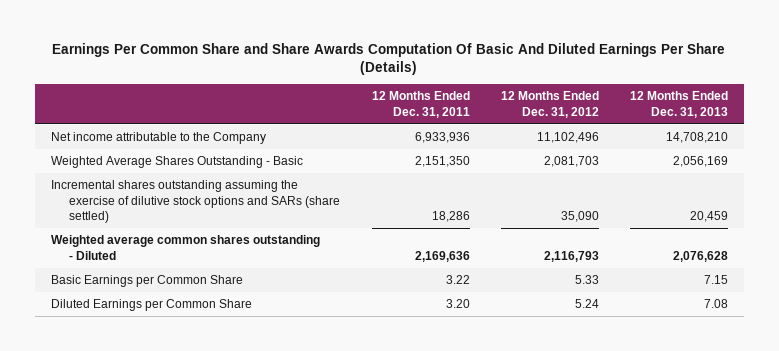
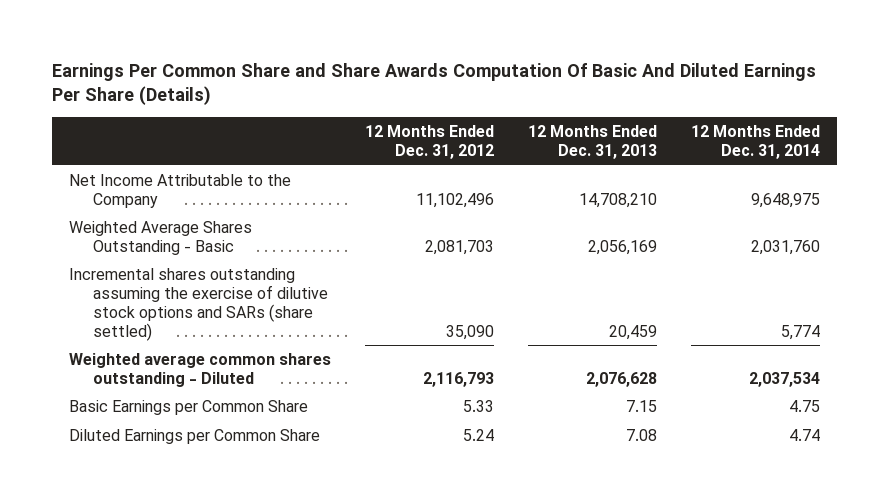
[371,91,470,118] 12 Months Ended Dec. 31, 2011 -> none
none -> [690,125,820,160] 12 Months Ended Dec. 31, 2014
[50,132,266,145] Net income attributable to the Company -> [69,173,292,208] Net Income Attributable to the Company

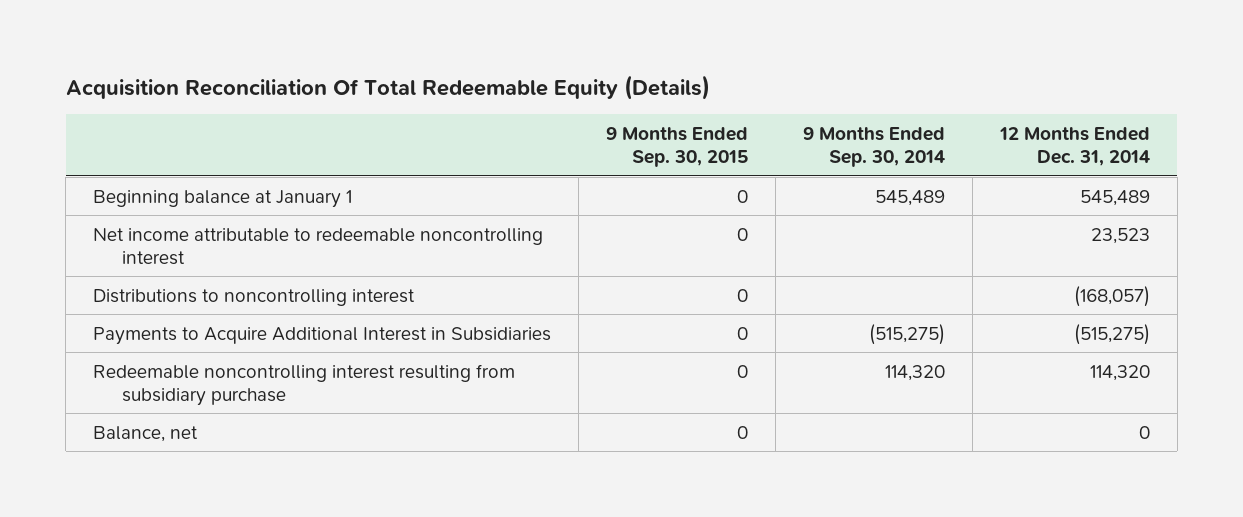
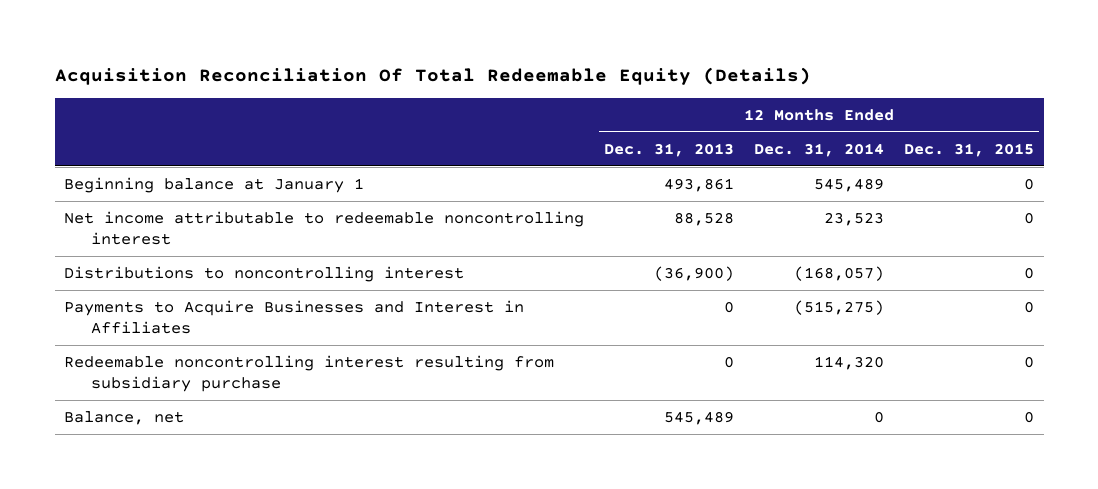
[606,126,749,168] 9 Months Ended Sep. 30, 2015 -> none
[802,126,945,168] 9 Months Ended Sep. 30, 2014 -> none
none -> [604,142,735,157] Dec. 31, 2013
none -> [903,142,1034,157] Dec. 31, 2015
[93,326,552,345] Payments to Acquire Additional Interest in Subsidiaries -> [64,299,525,334] Payments to Acquire Businesses and Interest in Affiliates

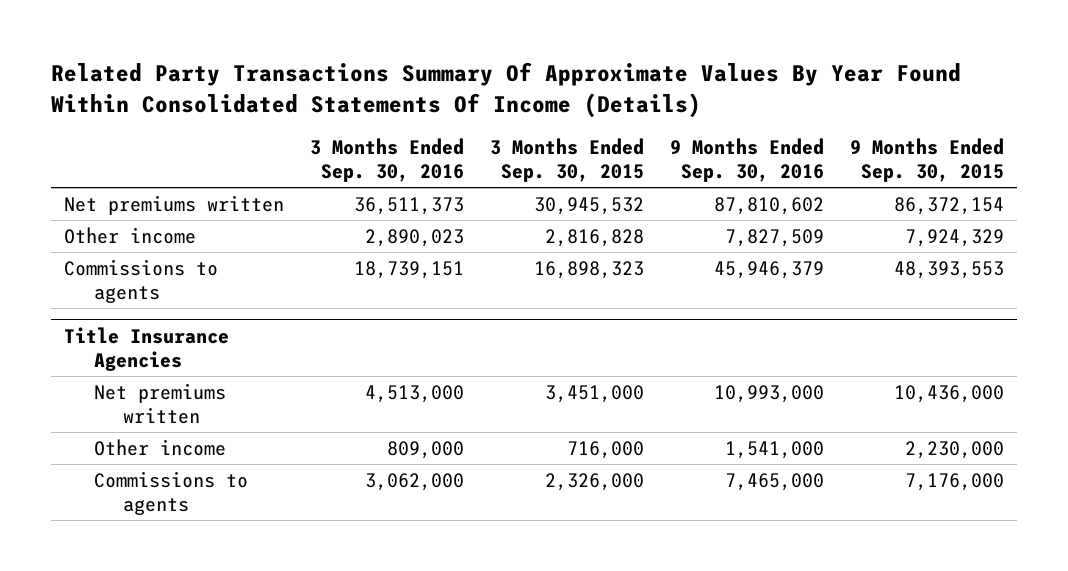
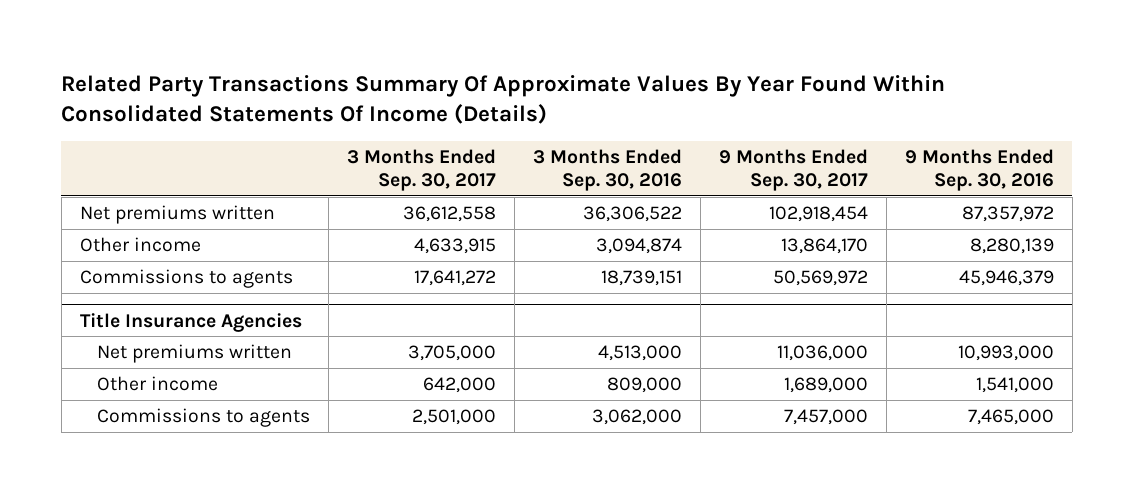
[489,138,644,183] 3 Months Ended Sep. 30, 2015 -> none
[849,138,1004,183] 9 Months Ended Sep. 30, 2015 -> none
none -> [347,148,497,192] 3 Months Ended Sep. 30, 2017
none -> [718,148,868,192] 9 Months Ended Sep. 30, 2017
[353,196,464,215] 36,511,373 -> [582,205,682,222] 36,306,522
[713,196,824,215] 87,810,602 -> [961,205,1054,222] 87,357,972
[364,228,464,247] 2,890,023 -> [595,237,682,254] 3,094,874
[724,228,824,247] 7,827,509 -> [969,237,1054,254] 8,280,139

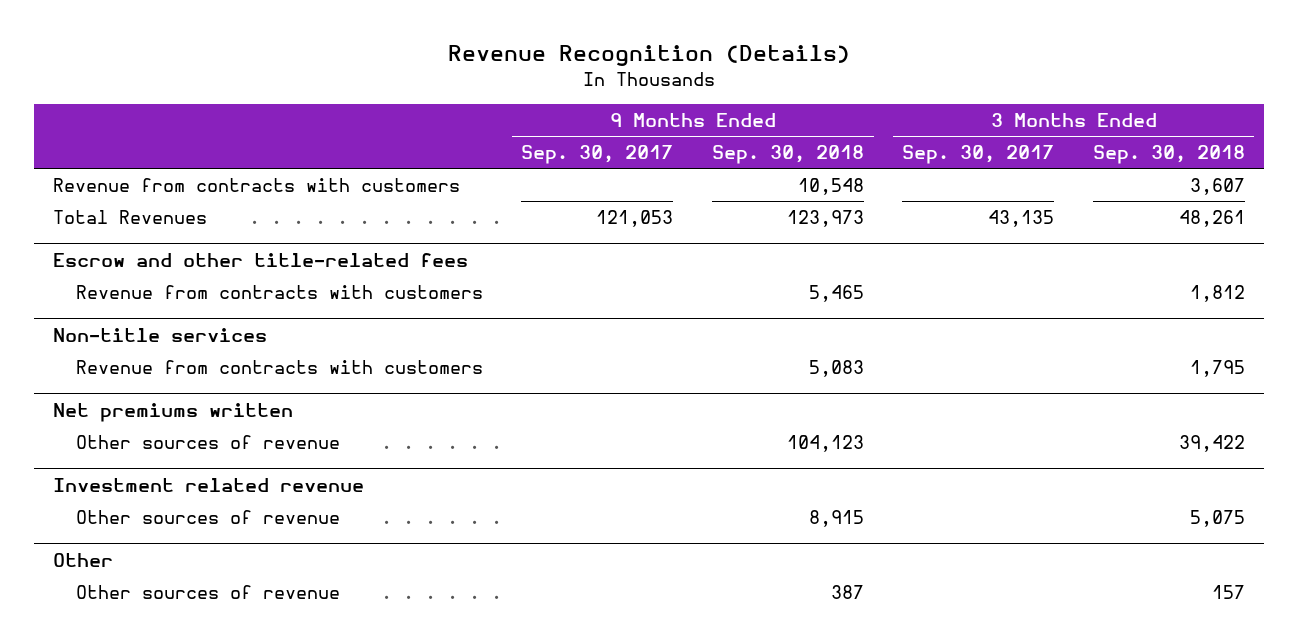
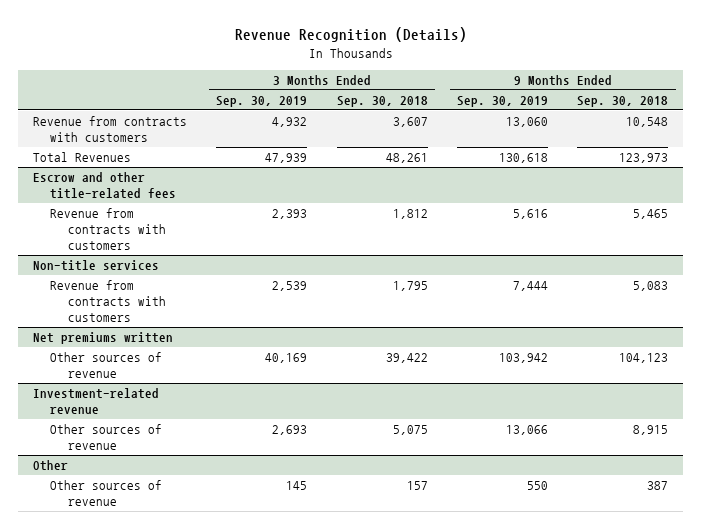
[521,145,674,165] Sep. 30, 2017 -> none
[902,145,1055,165] Sep. 30, 2017 -> none
none -> [216,95,308,107] Sep. 30, 2019
none -> [457,95,549,107] Sep. 30, 2019
[52,477,364,492] Investment related revenue -> [33,388,160,415] Investment-related revenue

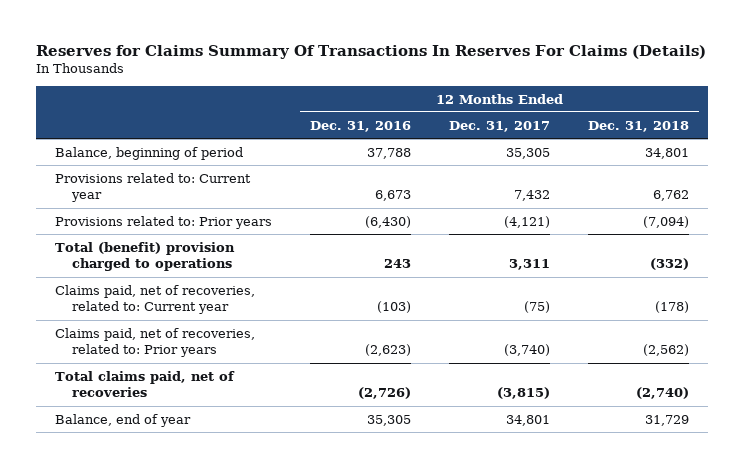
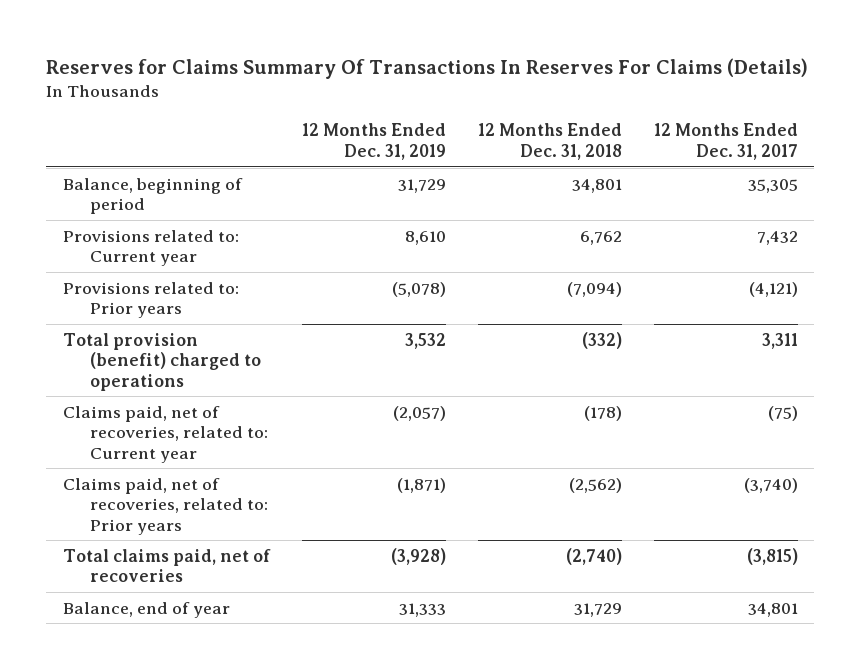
[309,120,411,132] Dec. 31, 2016 -> none
none -> [301,123,446,161] 12 Months Ended Dec. 31, 2019
[54,241,235,272] Total (benefit) provision charged to operations -> [62,332,261,391] Total provision (benefit) charged to operations

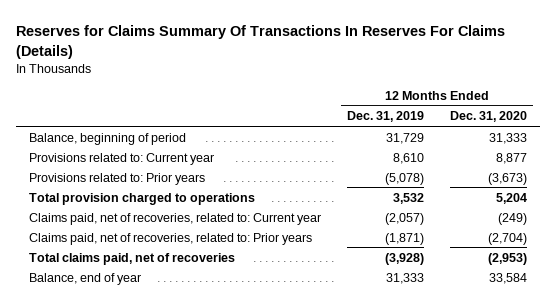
[477,123,622,161] 12 Months Ended Dec. 31, 2018 -> none
[654,123,799,161] 12 Months Ended Dec. 31, 2017 -> none
none -> [449,111,527,123] Dec. 31, 2020
[62,332,261,391] Total provision (benefit) charged to operations -> [29,192,256,205] Total provision charged to operations

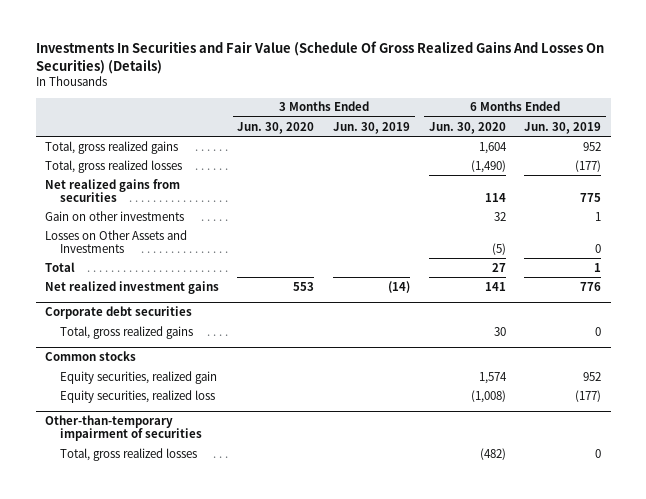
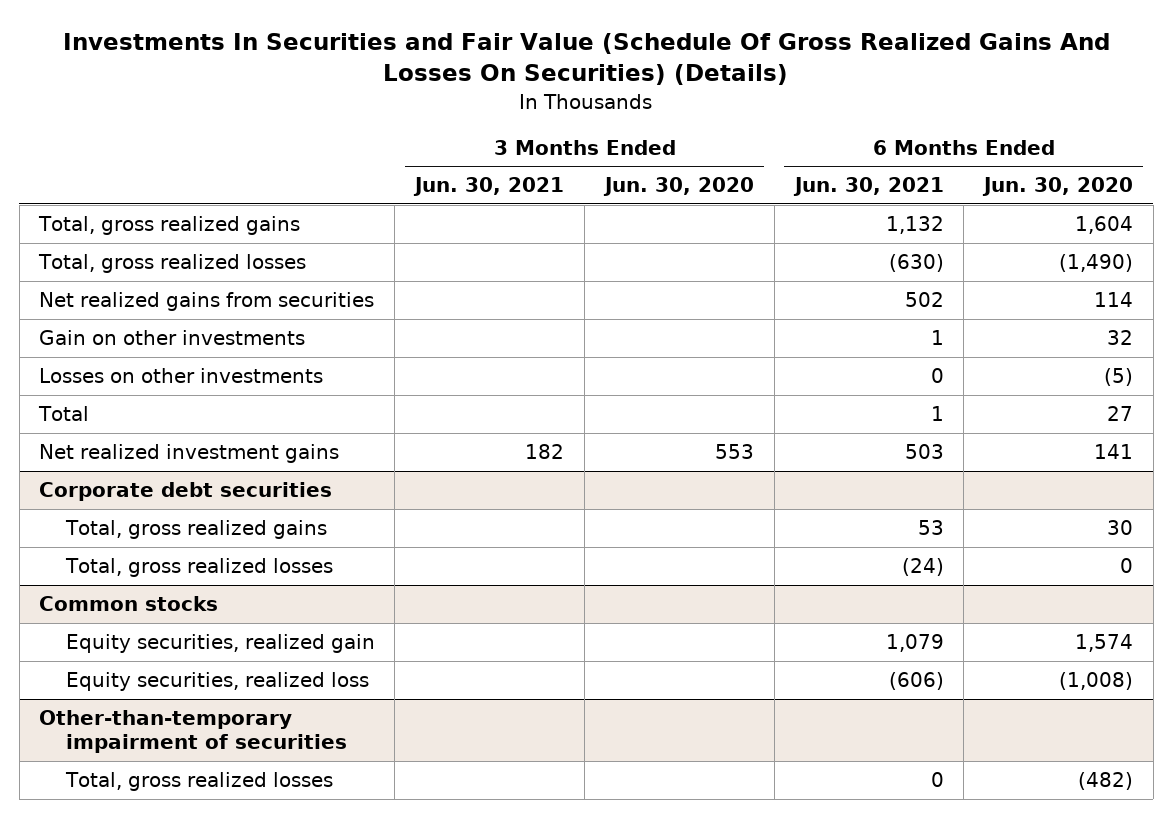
[333,121,411,134] Jun. 30, 2019 -> none
[524,121,602,134] Jun. 30, 2019 -> none
none -> [413,177,565,197] Jun. 30, 2021
none -> [792,177,944,197] Jun. 30, 2021
[44,229,187,253] Losses on Other Assets and Investments -> [39,368,324,384] Losses on other investments
none -> [64,558,333,578] Total, gross realized losses

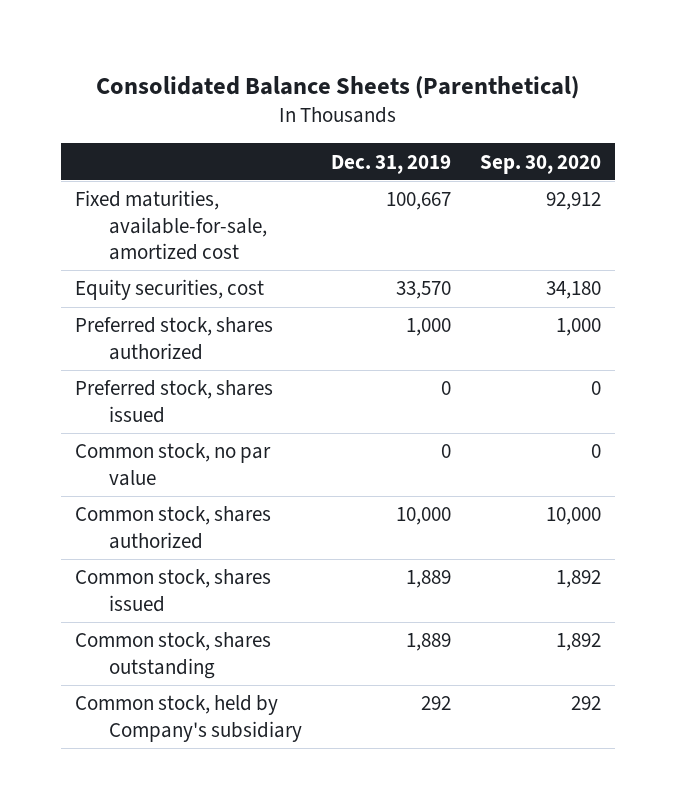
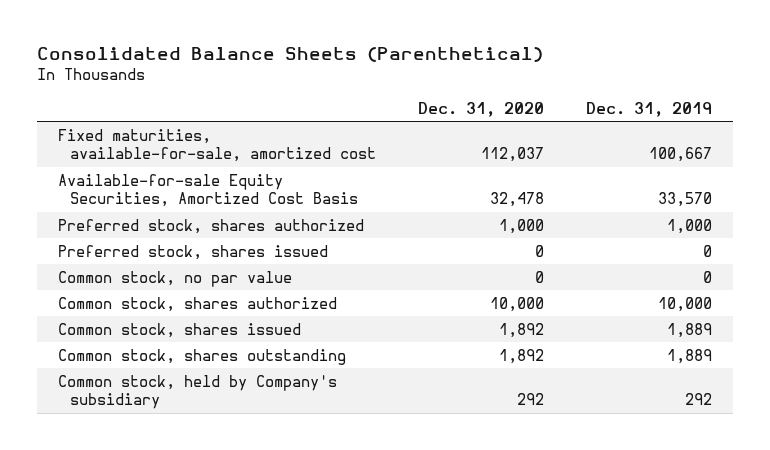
[479,154,601,174] Sep. 30, 2020 -> none
none -> [418,101,545,117] Dec. 31, 2020
[75,279,265,301] Equity securities, cost -> [57,173,358,208] Available-for-sale Equity Securities, Amortized Cost Basis

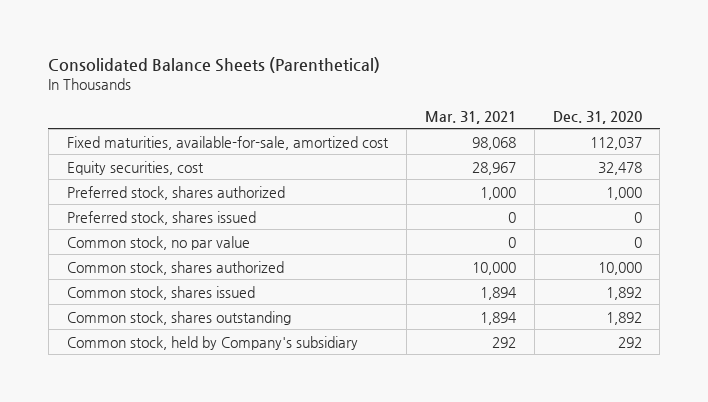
[586,101,713,117] Dec. 31, 2019 -> none
none -> [424,110,516,124] Mar. 31, 2021
[57,173,358,208] Available-for-sale Equity Securities, Amortized Cost Basis -> [66,160,204,175] Equity securities, cost

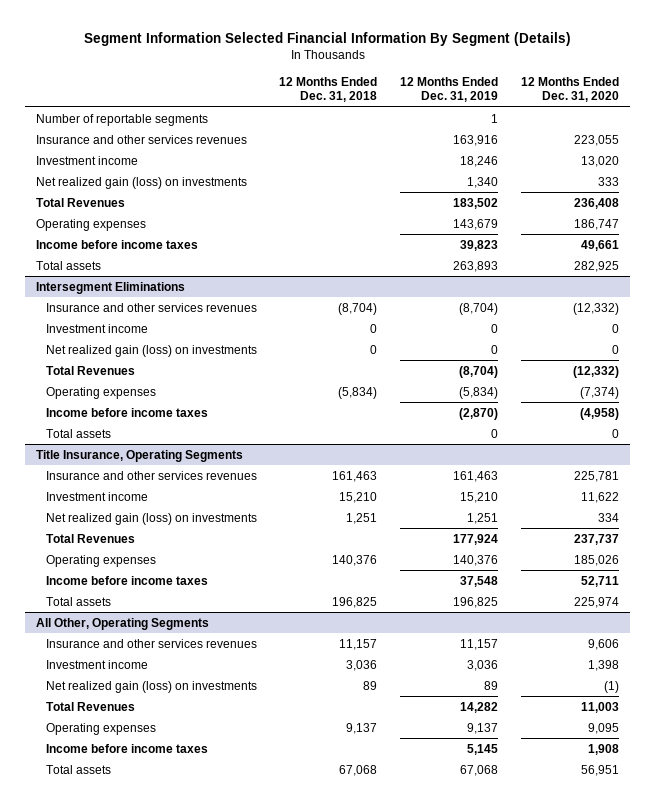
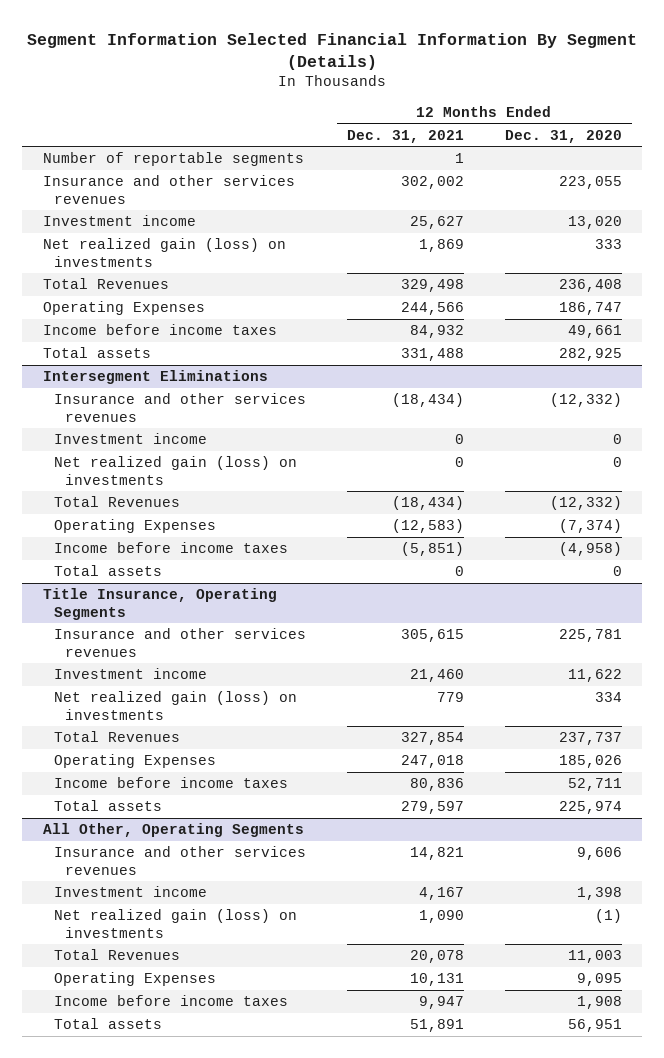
[279,76,378,103] 12 Months Ended Dec. 31, 2018 -> none
[400,76,499,103] 12 Months Ended Dec. 31, 2019 -> none
none -> [346,129,464,143] Dec. 31, 2021
[36,218,147,231] Operating expenses -> [42,301,205,316] Operating Expenses
[45,386,156,399] Operating expenses -> [53,519,216,534] Operating Expenses
[45,554,156,567] Operating expenses -> [53,754,216,769] Operating Expenses
[45,722,156,735] Operating expenses -> [53,972,216,987] Operating Expenses

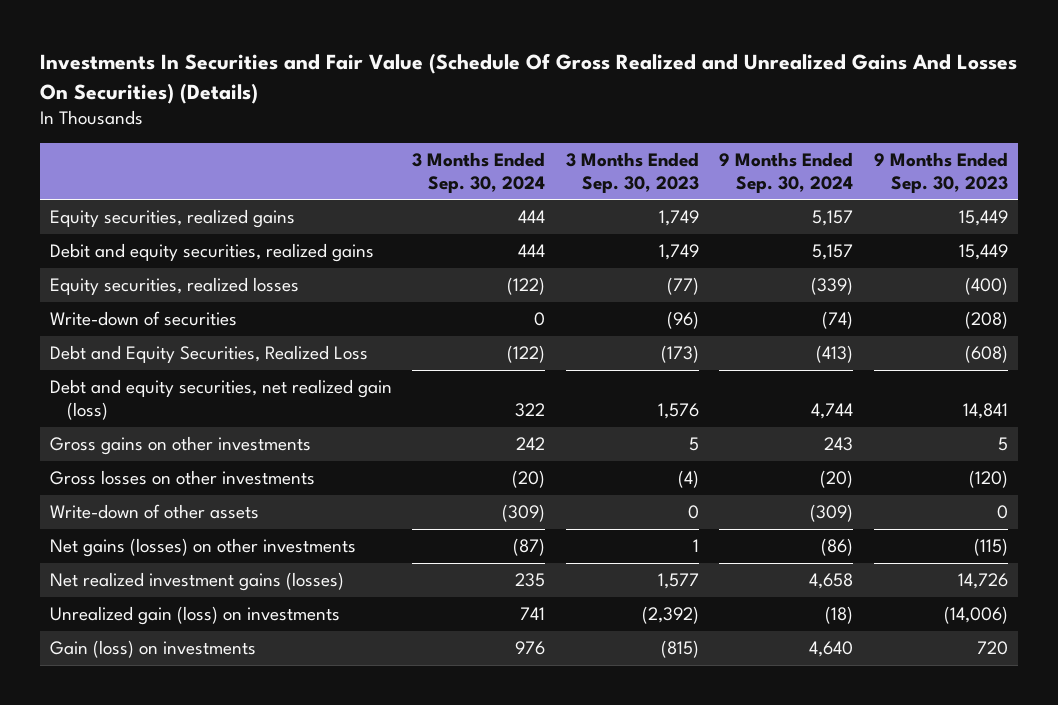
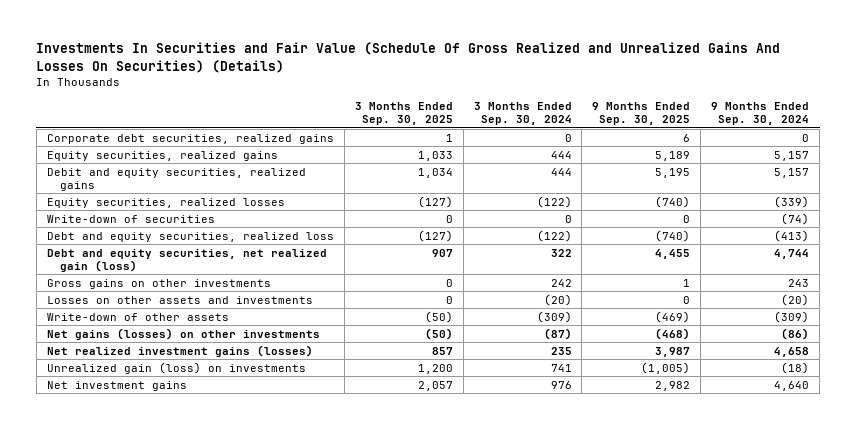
[565,151,699,193] 3 Months Ended Sep. 30, 2023 -> none
[873,151,1008,193] 9 Months Ended Sep. 30, 2023 -> none
none -> [354,101,453,126] 3 Months Ended Sep. 30, 2025
none -> [592,101,691,126] 9 Months Ended Sep. 30, 2025
none -> [46,133,334,144] Corporate debt securities, realized gains
[50,345,369,364] Debt and Equity Securities, Realized Loss -> [46,231,334,242] Debt and equity securities, realized loss
[50,470,316,486] Gross losses on other investments -> [46,295,313,304] Losses on other assets and investments
[50,640,257,659] Gain (loss) on investments -> [46,380,187,391] Net investment gains

